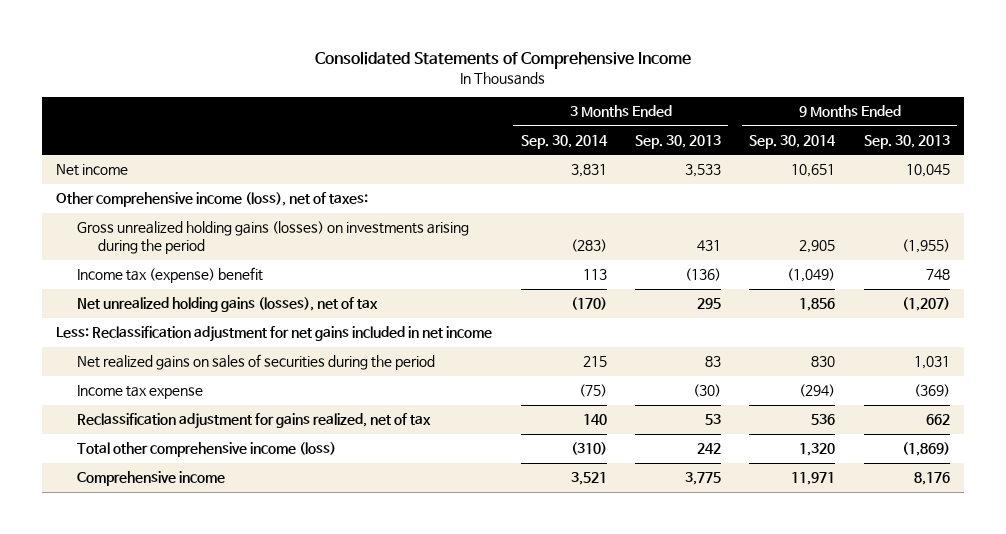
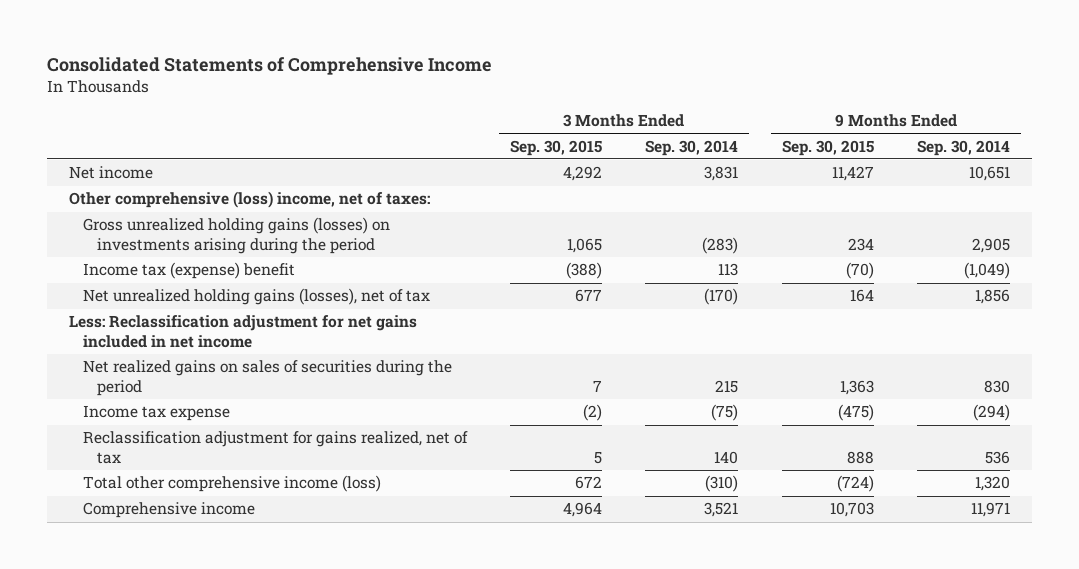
[634,135,721,150] Sep. 30, 2013 -> none
[863,135,950,150] Sep. 30, 2013 -> none
none -> [510,139,603,156] Sep. 30, 2015
none -> [781,139,874,156] Sep. 30, 2015
[56,192,369,208] Other comprehensive income (loss), net of taxes: -> [68,191,430,209] Other comprehensive (loss) income, net of taxes:

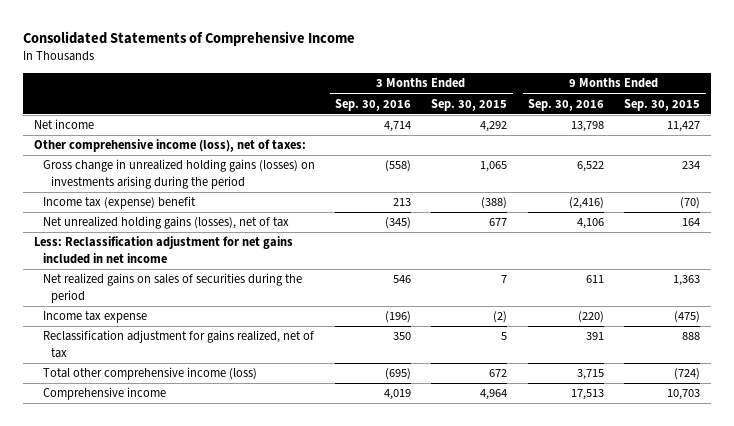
[645,139,739,156] Sep. 30, 2014 -> none
[917,139,1011,156] Sep. 30, 2014 -> none
none -> [334,98,411,111] Sep. 30, 2016
none -> [527,98,604,111] Sep. 30, 2016
[68,191,430,209] Other comprehensive (loss) income, net of taxes: -> [33,139,306,153] Other comprehensive income (loss), net of taxes:
[82,217,390,254] Gross unrealized holding gains (losses) on investments arising during the period -> [42,159,315,189] Gross change in unrealized holding gains (losses) on investments arising during the period

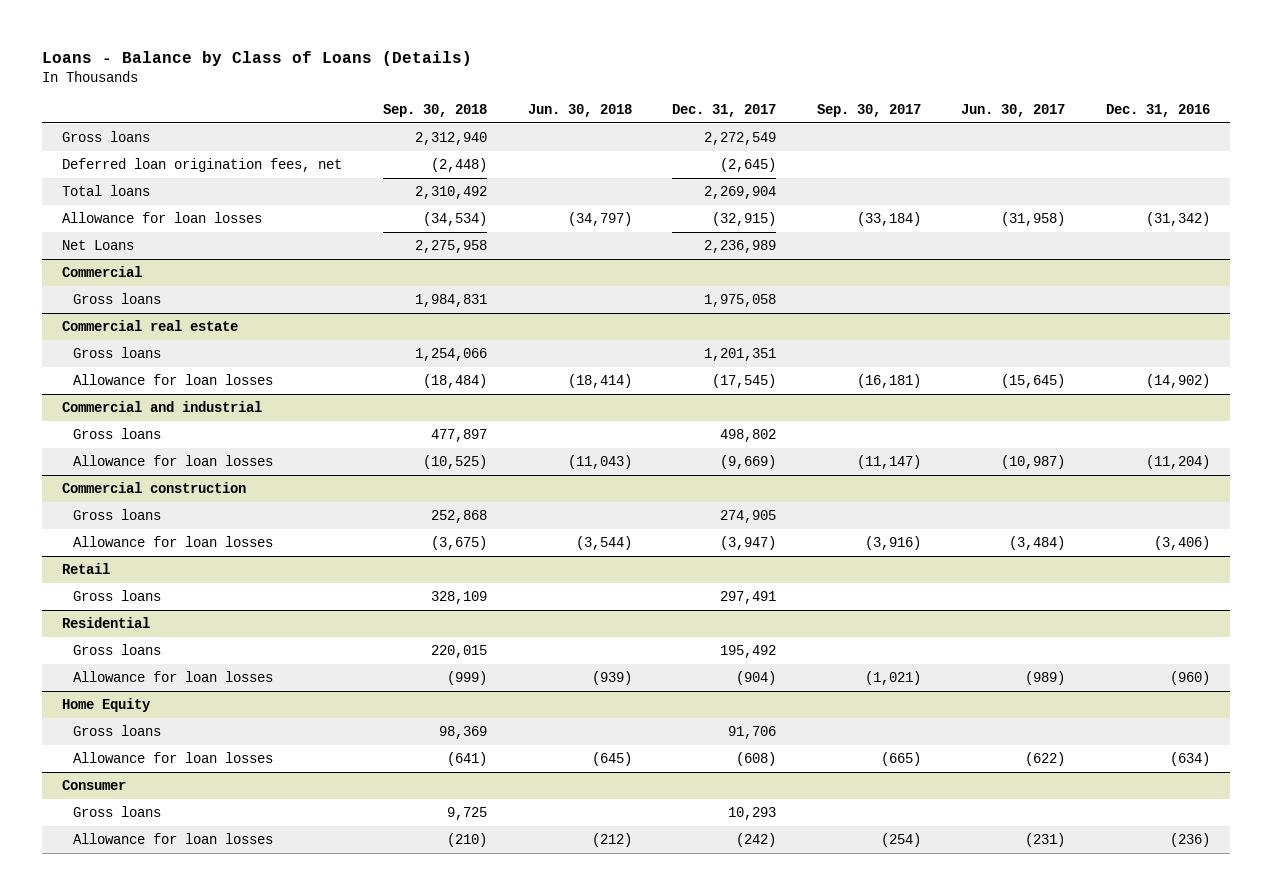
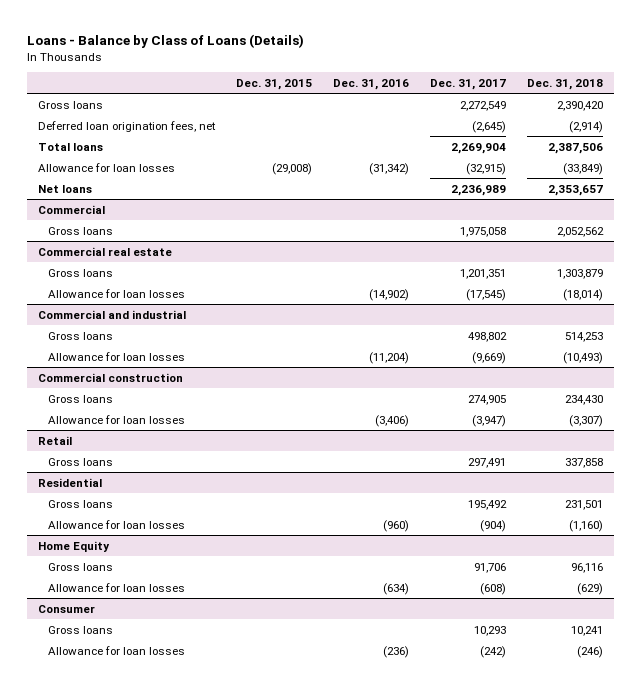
[382,103,487,117] Sep. 30, 2018 -> none
[527,103,632,117] Jun. 30, 2018 -> none
[816,103,921,117] Sep. 30, 2017 -> none
[961,103,1066,117] Jun. 30, 2017 -> none
none -> [235,78,312,90] Dec. 31, 2015
none -> [527,78,604,90] Dec. 31, 2018
[62,240,135,251] Net Loans -> [37,184,92,193] Net loans

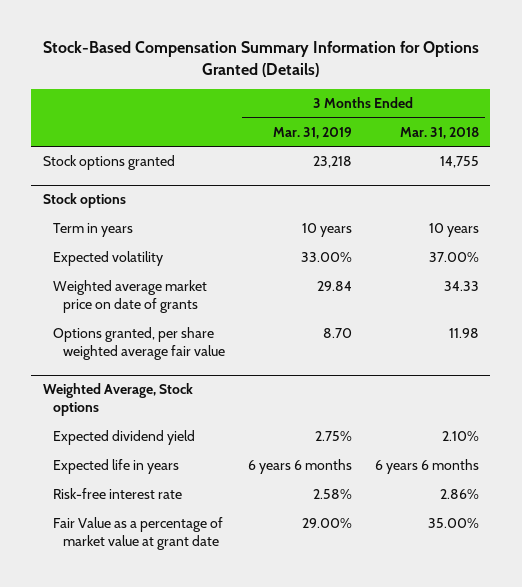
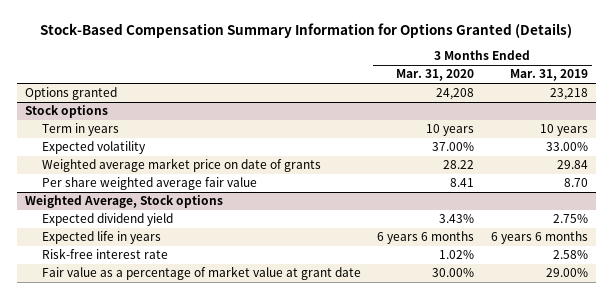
[399,126,479,139] Mar. 31, 2018 -> none
none -> [396,69,475,82] Mar. 31, 2020
[42,155,175,171] Stock options granted -> [25,87,118,101] Options granted
[52,327,225,361] Options granted, per share weighted average fair value -> [41,177,257,191] Per share weighted average fair value
[52,517,223,551] Fair Value as a percentage of market value at grant date -> [41,266,361,281] Fair value as a percentage of market value at grant date

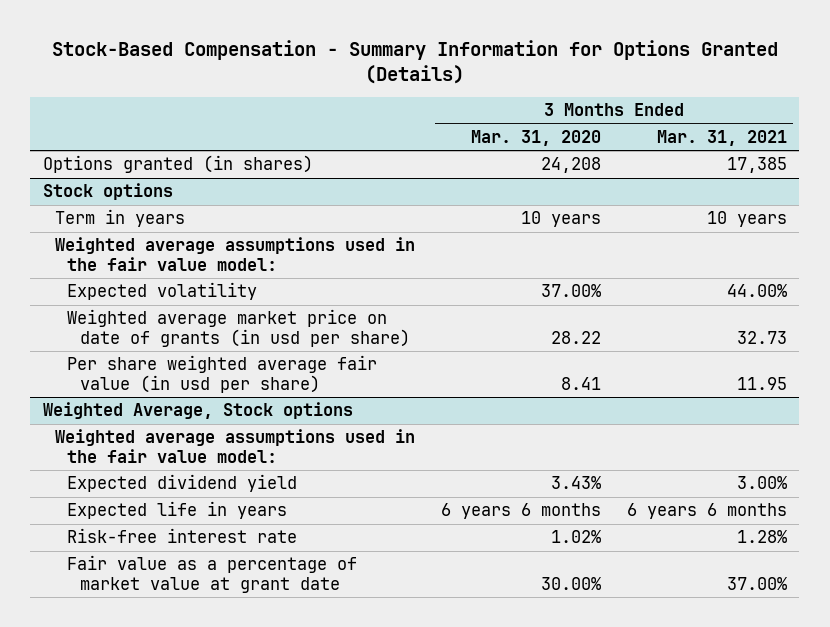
[40,22,573,38] Stock-Based Compensation Summary Information for Options Granted (Details) -> [51,39,778,84] Stock-Based Compensation - Summary Information for Options Granted (Details)
[509,69,588,82] Mar. 31, 2019 -> none
none -> [656,129,787,146] Mar. 31, 2021
[25,87,118,101] Options granted -> [43,155,314,174] Options granted (in shares)
none -> [55,237,416,271] Weighted average assumptions used in the fair value model:
[41,158,321,173] Weighted average market price on date of grants -> [67,309,410,347] Weighted average market price on date of grants (in usd per share)
[41,177,257,191] Per share weighted average fair value -> [67,355,378,393] Per share weighted average fair value (in usd per share)
none -> [55,429,416,463] Weighted average assumptions used in the fair value model:

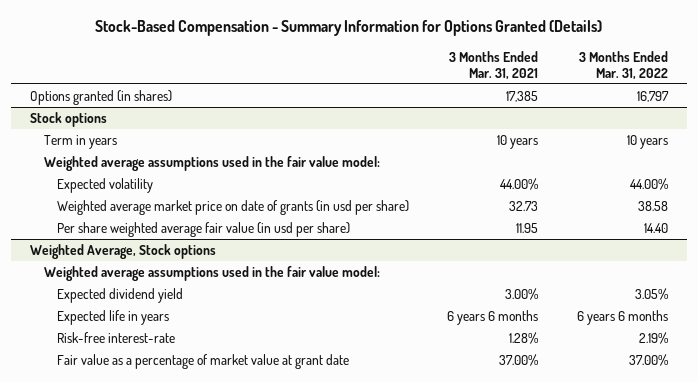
[470,129,601,146] Mar. 31, 2020 -> none
none -> [578,50,668,80] 3 Months Ended Mar. 31, 2022
[67,528,298,544] Risk-free interest rate -> [56,331,175,343] Risk-free interest-rate

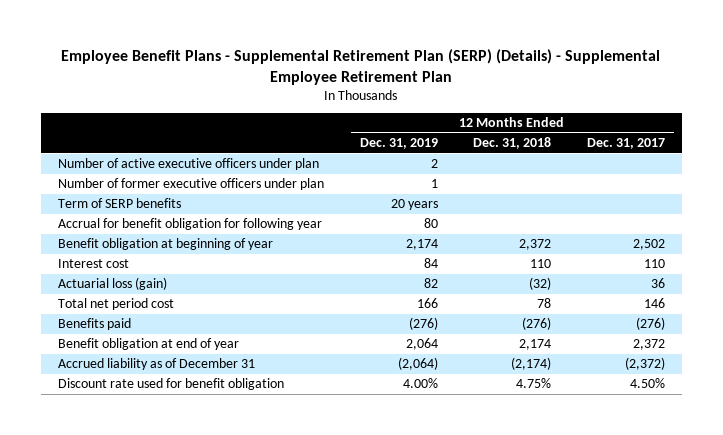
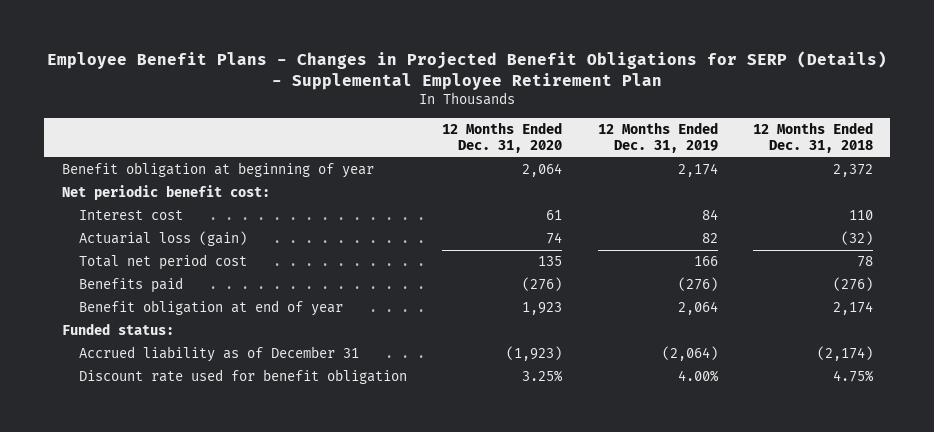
[61,49,661,85] Employee Benefit Plans - Supplemental Retirement Plan (SERP) (Details) - Supplemental Employee Retirement Plan -> [47,51,888,91] Employee Benefit Plans - Changes in Projected Benefit Obligations for SERP (Details) - Supplemental Employee Retirement Plan
[586,138,665,150] Dec. 31, 2017 -> none
none -> [442,122,563,154] 12 Months Ended Dec. 31, 2020
[58,158,320,171] Number of active executive officers under plan -> none
[58,178,325,191] Number of former executive officers under plan -> none
[58,198,182,209] Term of SERP benefits -> none
[58,218,323,231] Accrual for benefit obligation for following year -> none
none -> [61,185,270,201] Net periodic benefit cost:
none -> [61,323,174,336] Funded status:

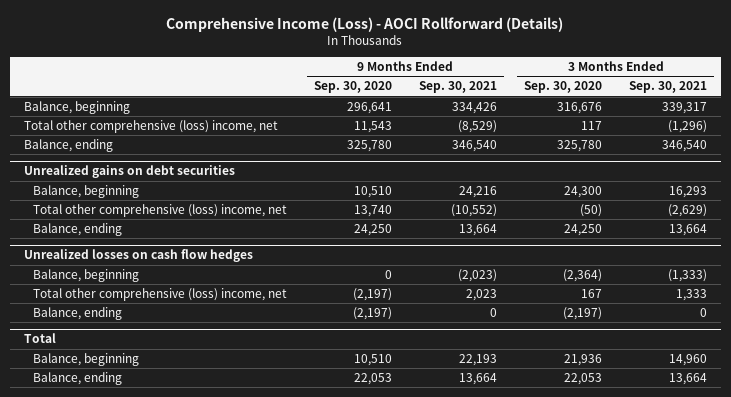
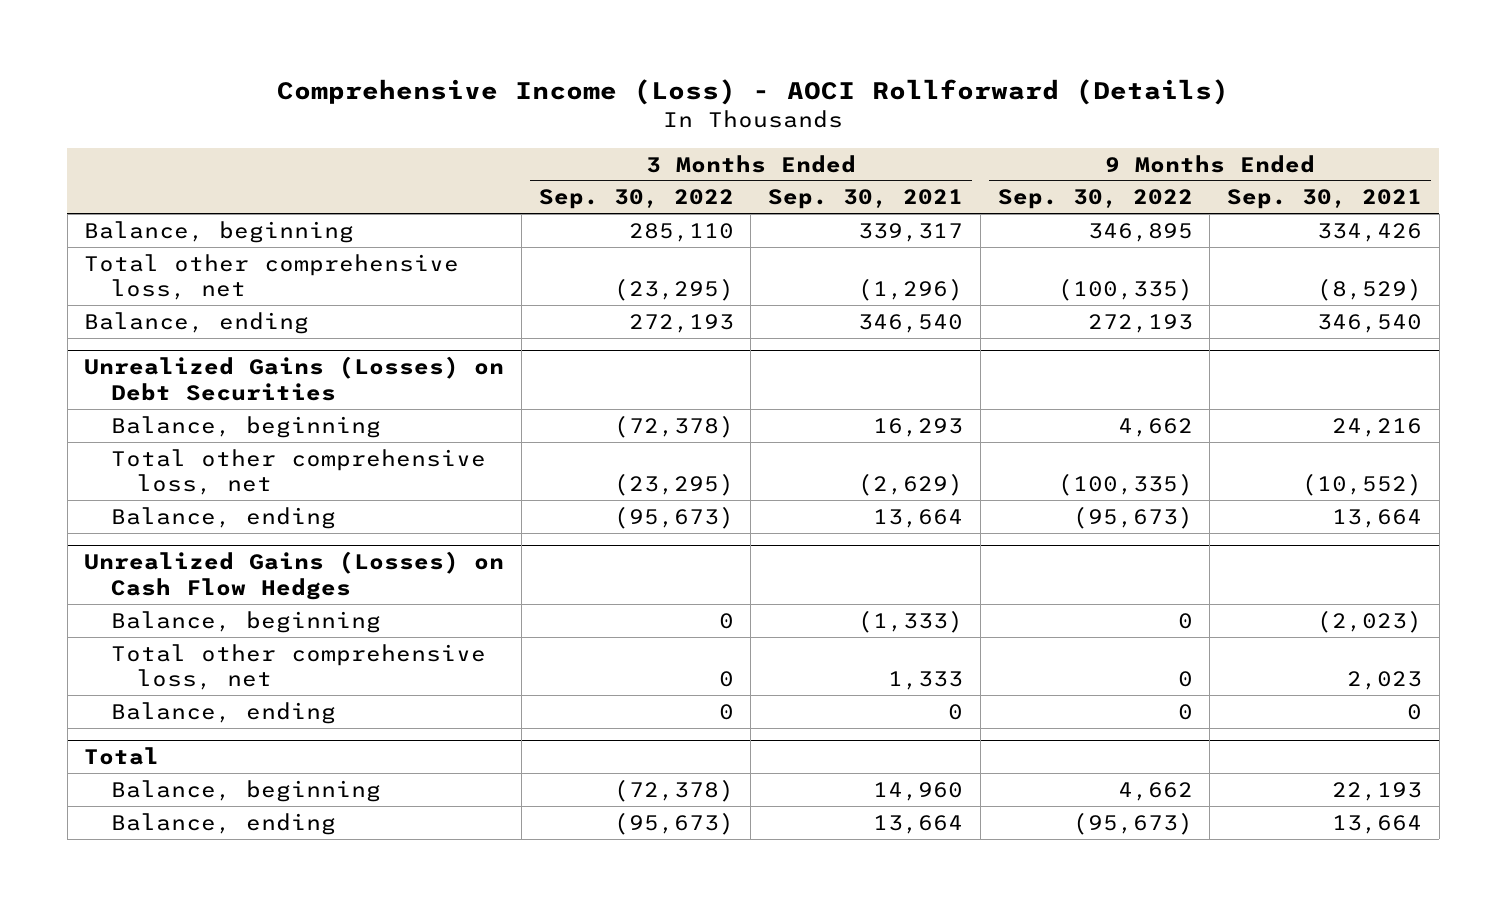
[313,81,392,94] Sep. 30, 2020 -> none
[524,81,603,94] Sep. 30, 2020 -> none
none -> [538,189,734,210] Sep. 30, 2022
none -> [997,189,1193,210] Sep. 30, 2022
[23,120,278,134] Total other comprehensive (loss) income, net -> [84,253,460,301] Total other comprehensive loss, net
[23,165,235,179] Unrealized gains on debt securities -> [84,356,505,402] Unrealized Gains (Losses) on Debt Securities
[32,204,287,218] Total other comprehensive (loss) income, net -> [110,448,486,496] Total other comprehensive loss, net
[23,249,253,263] Unrealized losses on cash flow hedges -> [84,551,505,601] Unrealized Gains (Losses) on Cash Flow Hedges
[32,288,287,302] Total other comprehensive (loss) income, net -> [110,643,486,691] Total other comprehensive loss, net

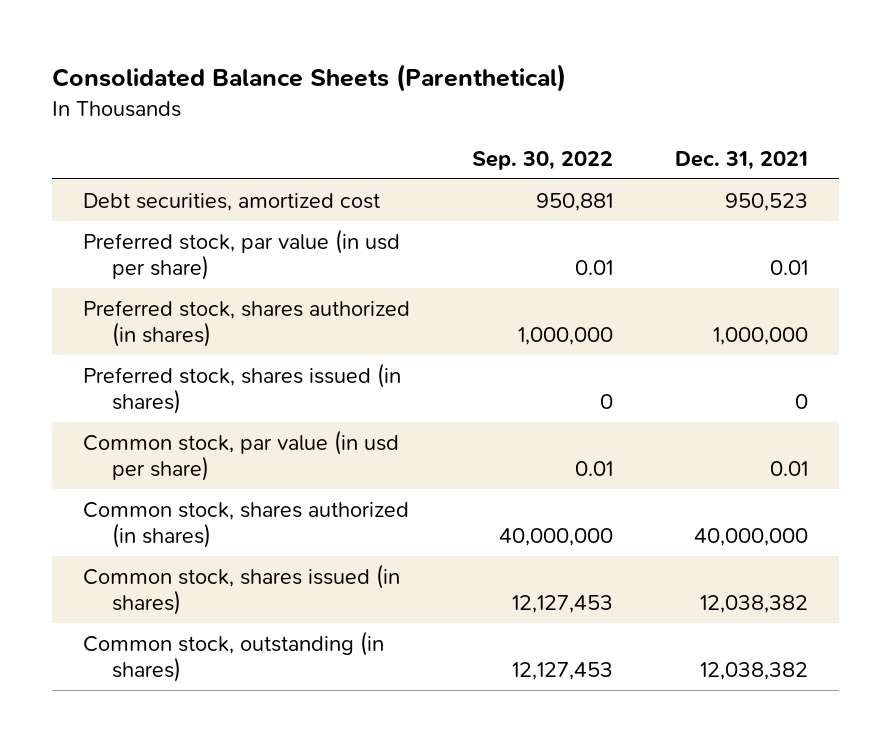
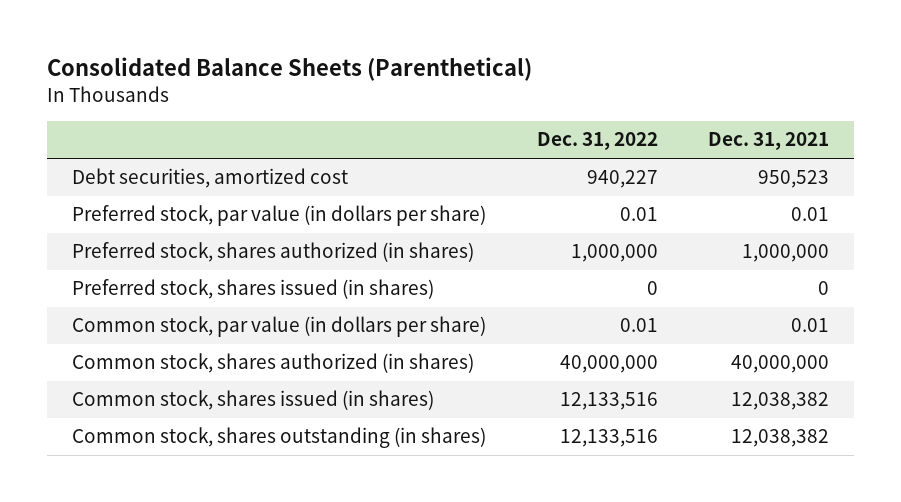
[472,150,614,170] Sep. 30, 2022 -> none
none -> [536,132,658,151] Dec. 31, 2022
[83,229,401,280] Preferred stock, par value (in usd per share) -> [72,205,487,227] Preferred stock, par value (in dollars per share)
[83,430,400,481] Common stock, par value (in usd per share) -> [72,316,487,338] Common stock, par value (in dollars per share)
[83,631,385,682] Common stock, outstanding (in shares) -> [72,427,487,449] Common stock, shares outstanding (in shares)

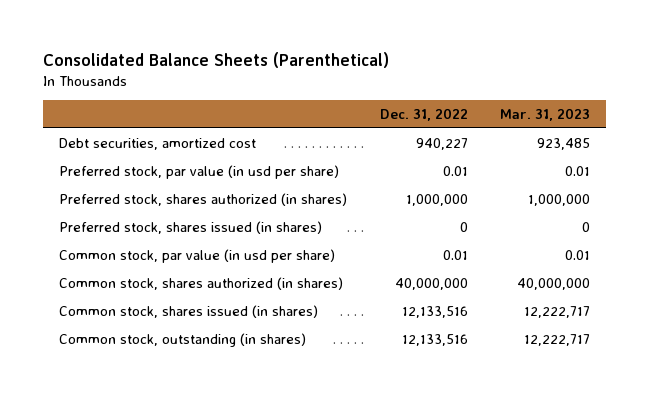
[707,132,829,151] Dec. 31, 2021 -> none
none -> [499,108,590,122] Mar. 31, 2023
[72,205,487,227] Preferred stock, par value (in dollars per share) -> [59,164,340,179] Preferred stock, par value (in usd per share)
[72,316,487,338] Common stock, par value (in dollars per share) -> [59,248,336,263] Common stock, par value (in usd per share)
[72,427,487,449] Common stock, shares outstanding (in shares) -> [59,332,307,347] Common stock, outstanding (in shares)

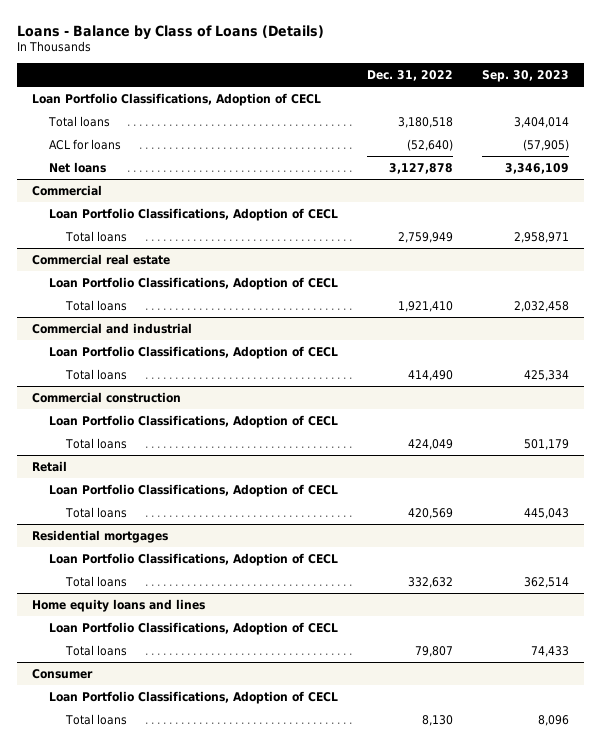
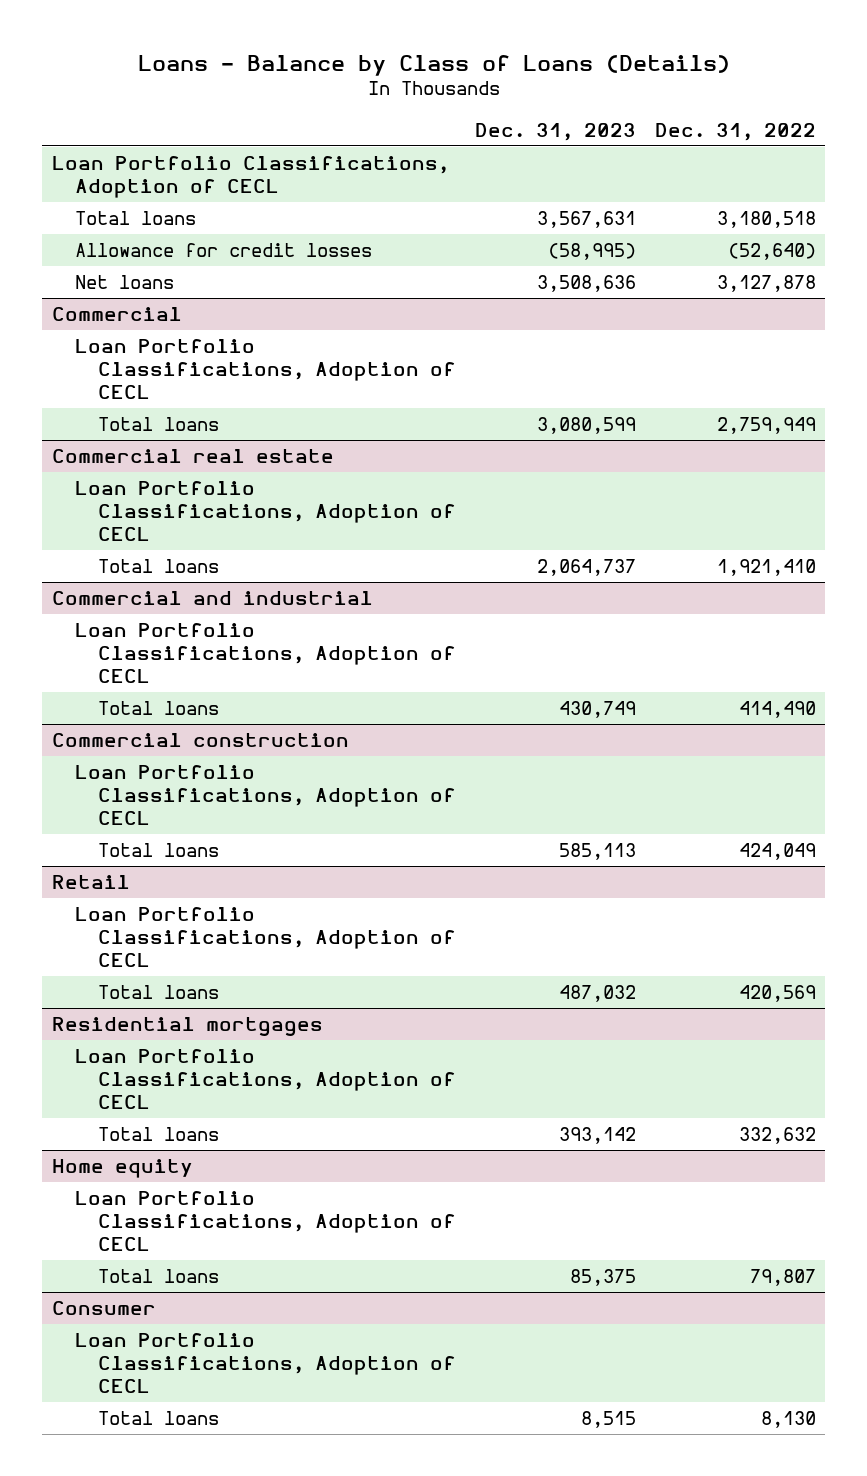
[481,69,569,82] Sep. 30, 2023 -> none
none -> [475,122,637,141] Dec. 31, 2023
[48,138,121,150] ACL for loans -> [74,243,372,258] Allowance for credit losses
[31,598,205,612] Home equity loans and lines -> [51,1159,193,1179] Home equity

